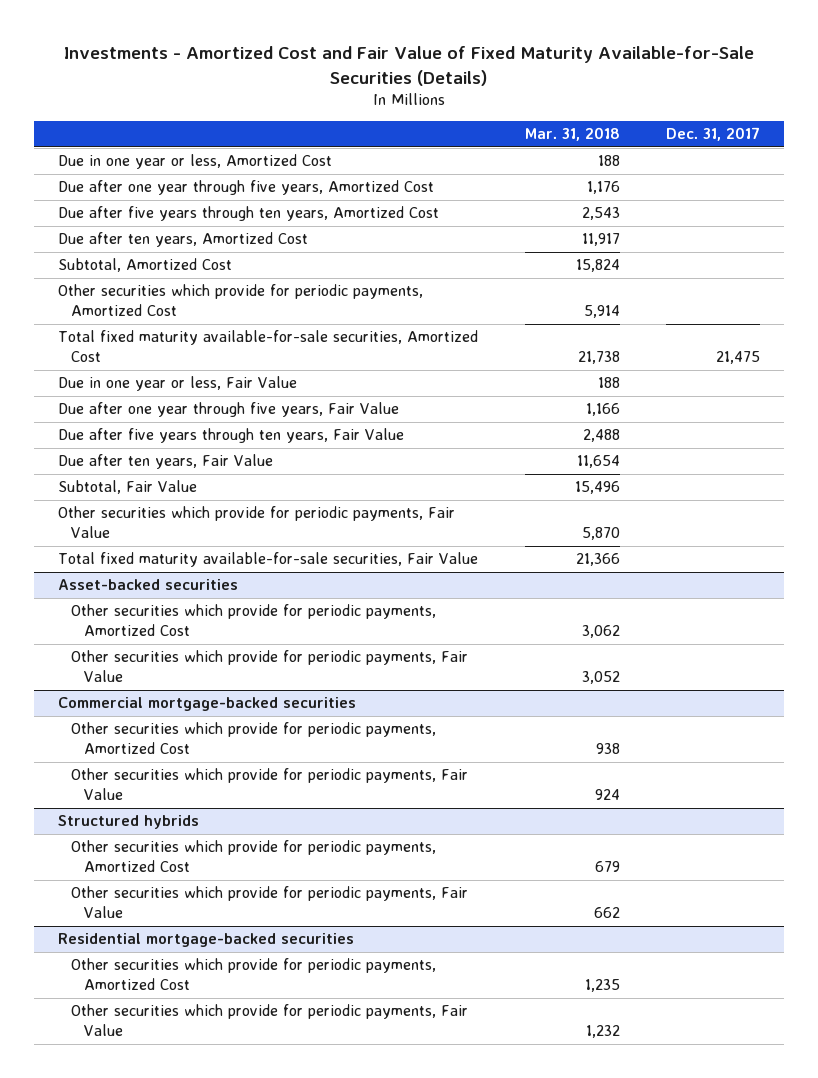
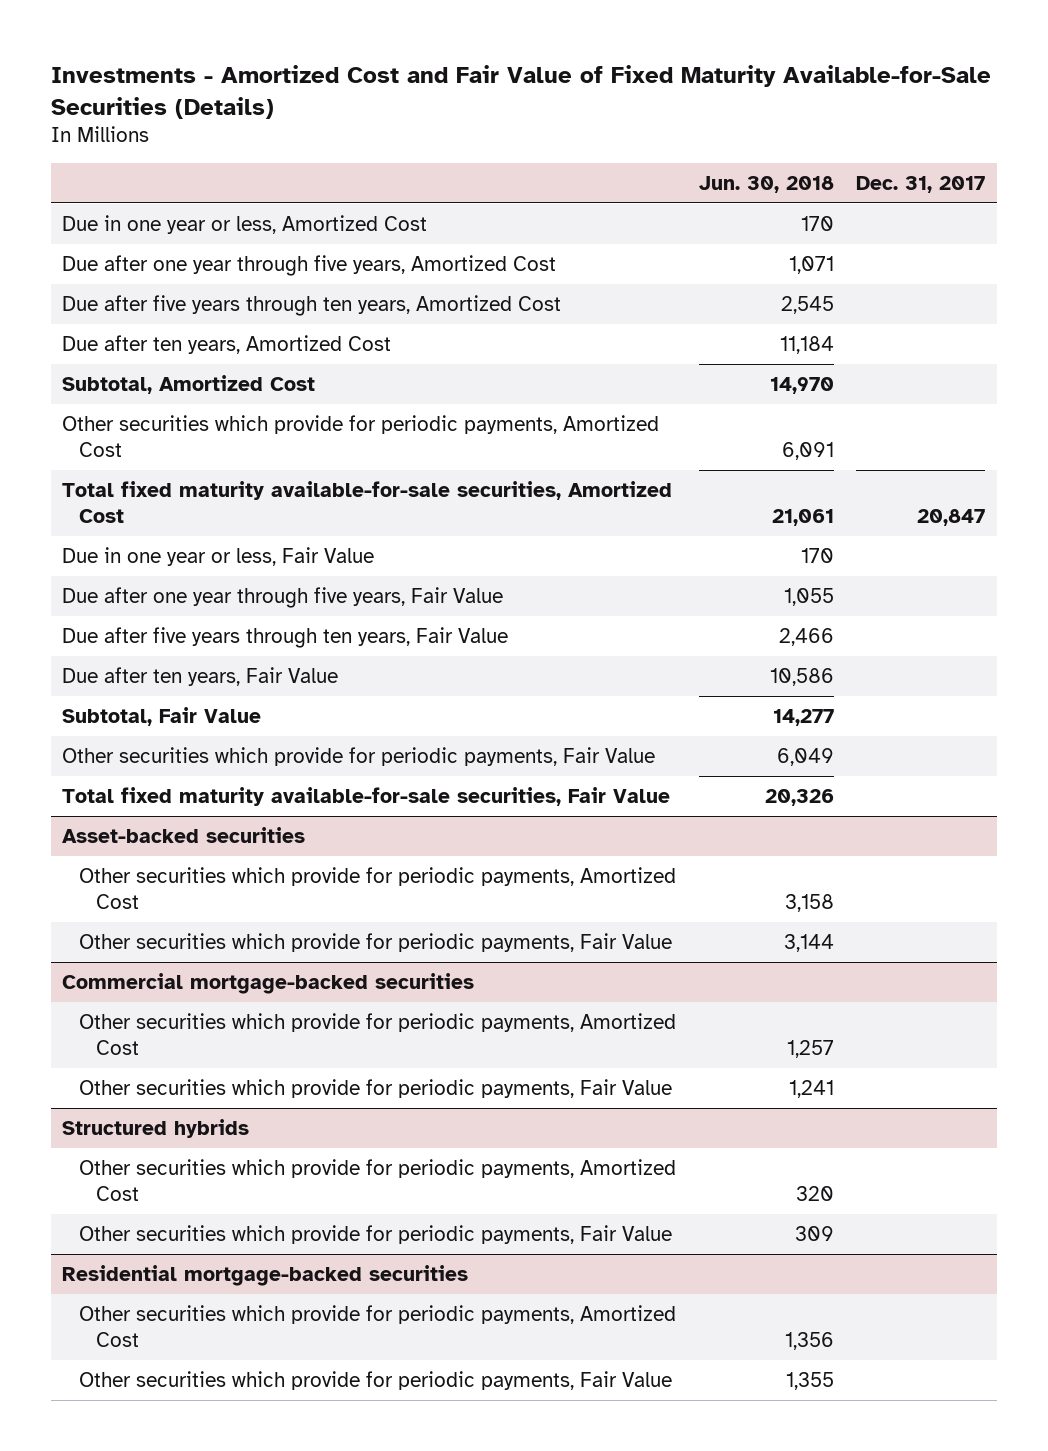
[524,127,620,142] Mar. 31, 2018 -> none
none -> [698,175,834,193] Jun. 30, 2018
[716,351,761,365] 21,475 -> [917,509,986,527] 20,847

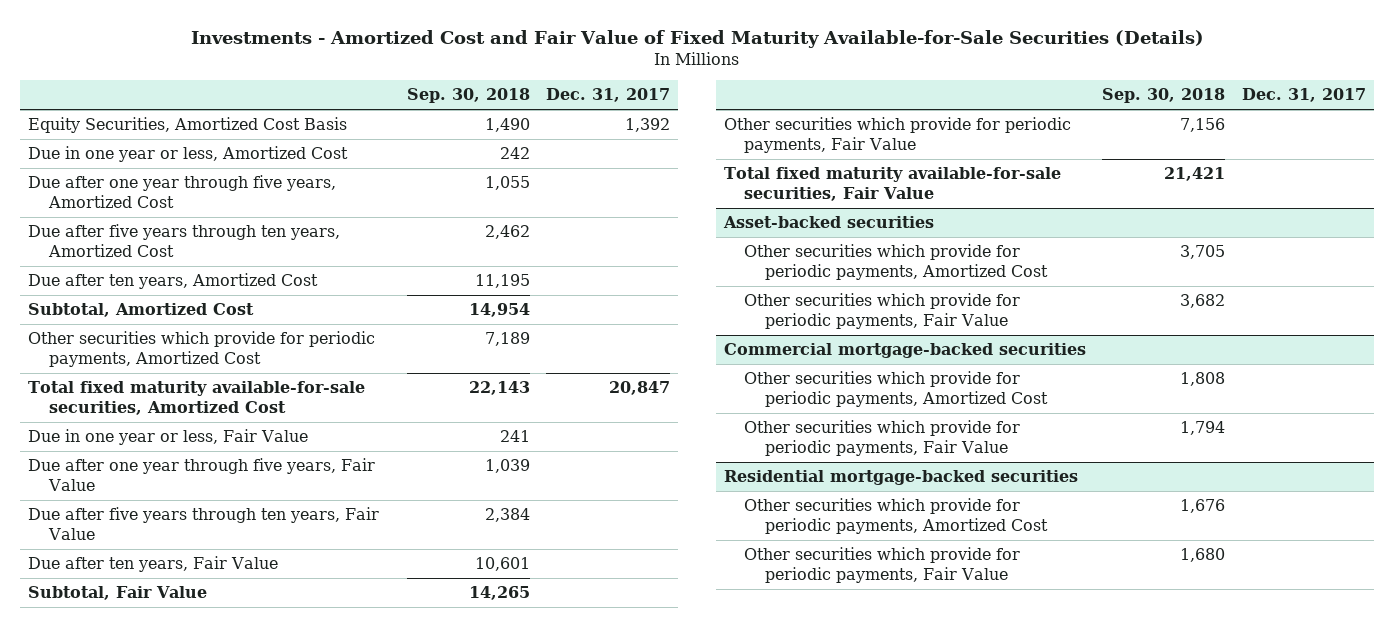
[698,175,834,193] Jun. 30, 2018 -> none
none -> [406,88,530,104] Sep. 30, 2018
none -> [28,117,348,134] Equity Securities, Amortized Cost Basis
[62,1118,250,1138] Structured hybrids -> none
[79,1158,677,1202] Other securities which provide for periodic payments, Amortized Cost -> none
[79,1224,673,1244] Other securities which provide for periodic payments, Fair Value -> none

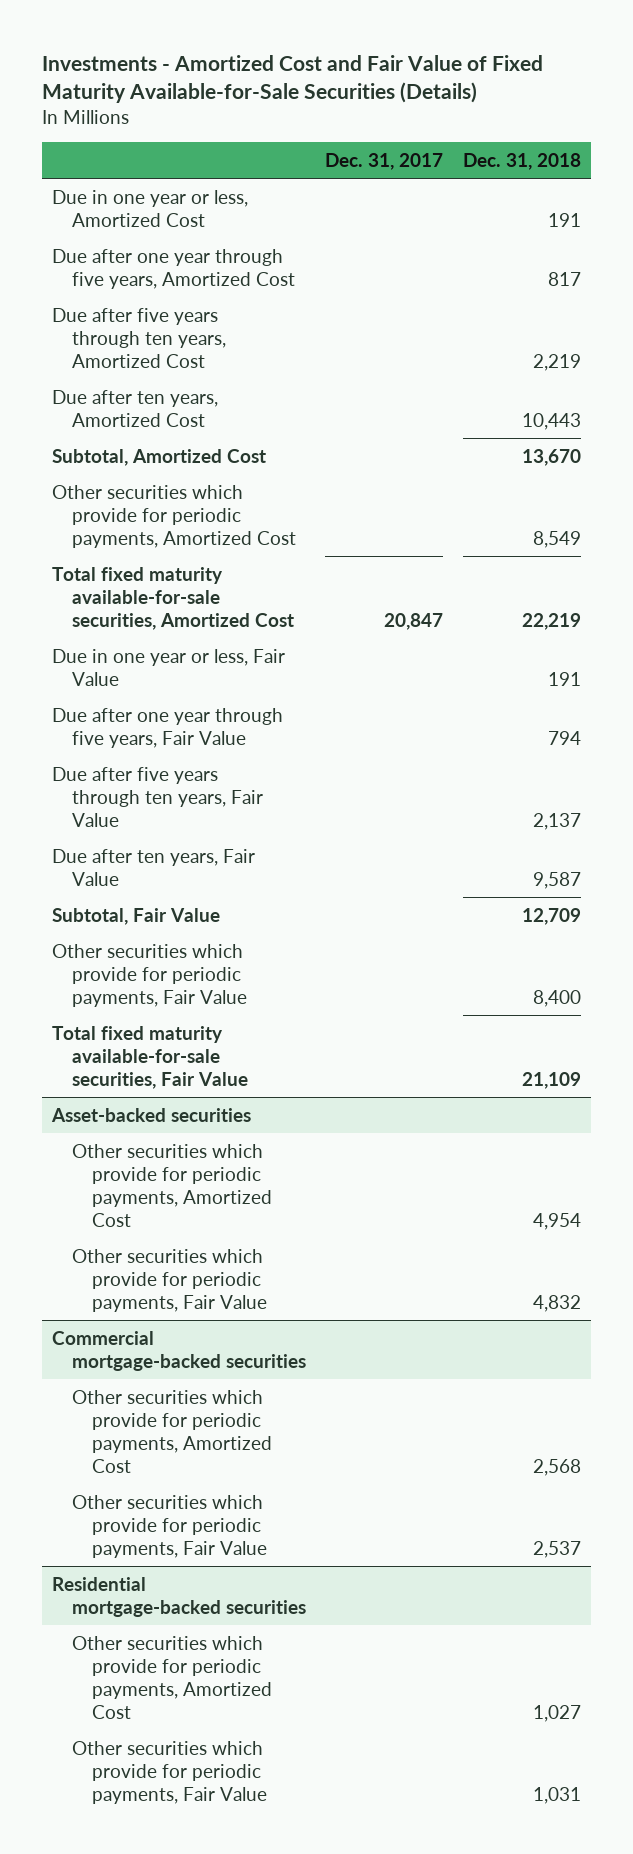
[406,88,530,104] Sep. 30, 2018 -> none
none -> [462,152,581,170] Dec. 31, 2018
[28,117,348,134] Equity Securities, Amortized Cost Basis -> none

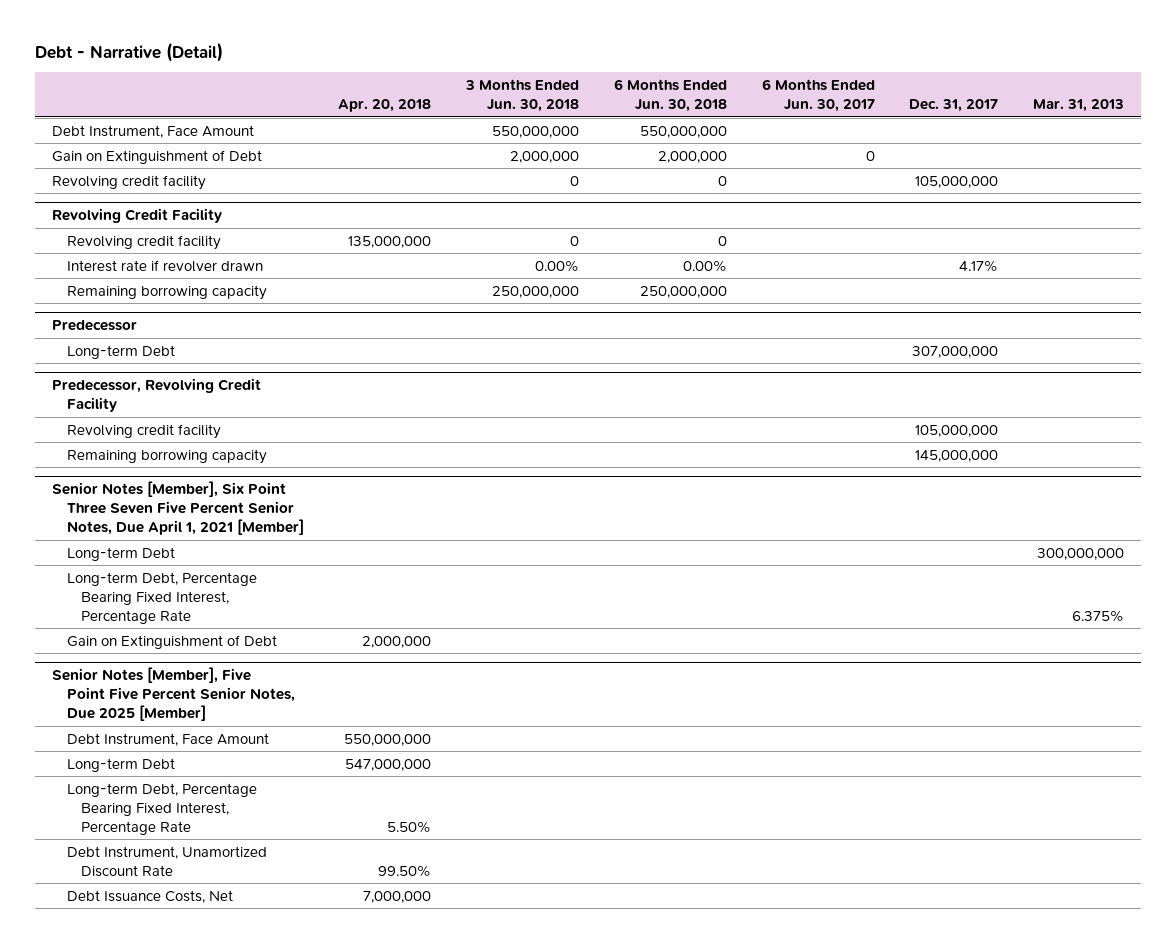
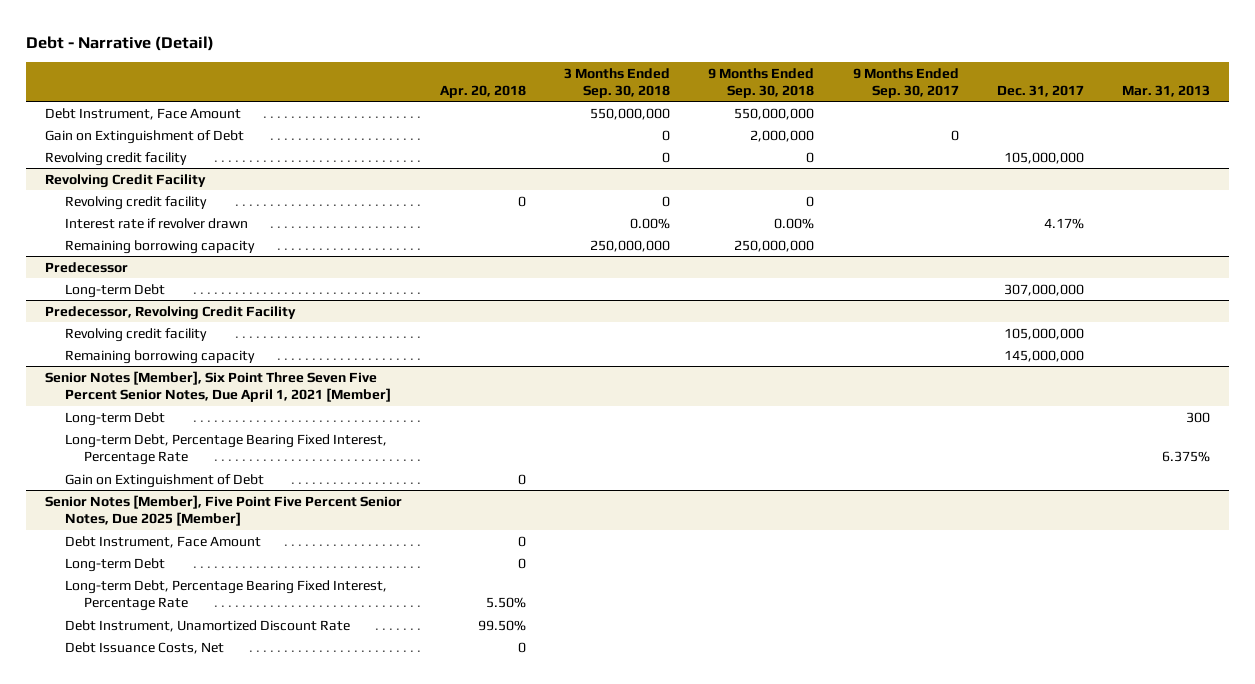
[465,79,580,113] 3 Months Ended Jun. 30, 2018 -> none
[613,79,727,113] 6 Months Ended Jun. 30, 2018 -> none
[761,79,875,113] 6 Months Ended Jun. 30, 2017 -> none
none -> [564,67,671,98] 3 Months Ended Sep. 30, 2018
none -> [708,67,815,98] 9 Months Ended Sep. 30, 2018
none -> [852,67,959,98] 9 Months Ended Sep. 30, 2017
[348,235,432,248] 135,000,000 -> [517,195,526,207] 0
[1037,547,1125,560] 300,000,000 -> [1186,411,1211,423] 300
[362,635,432,648] 2,000,000 -> [517,473,526,485] 0
[344,733,432,746] 550,000,000 -> [517,535,526,547] 0
[345,758,432,771] 547,000,000 -> [517,557,526,569] 0
[363,890,432,903] 7,000,000 -> [517,641,526,653] 0

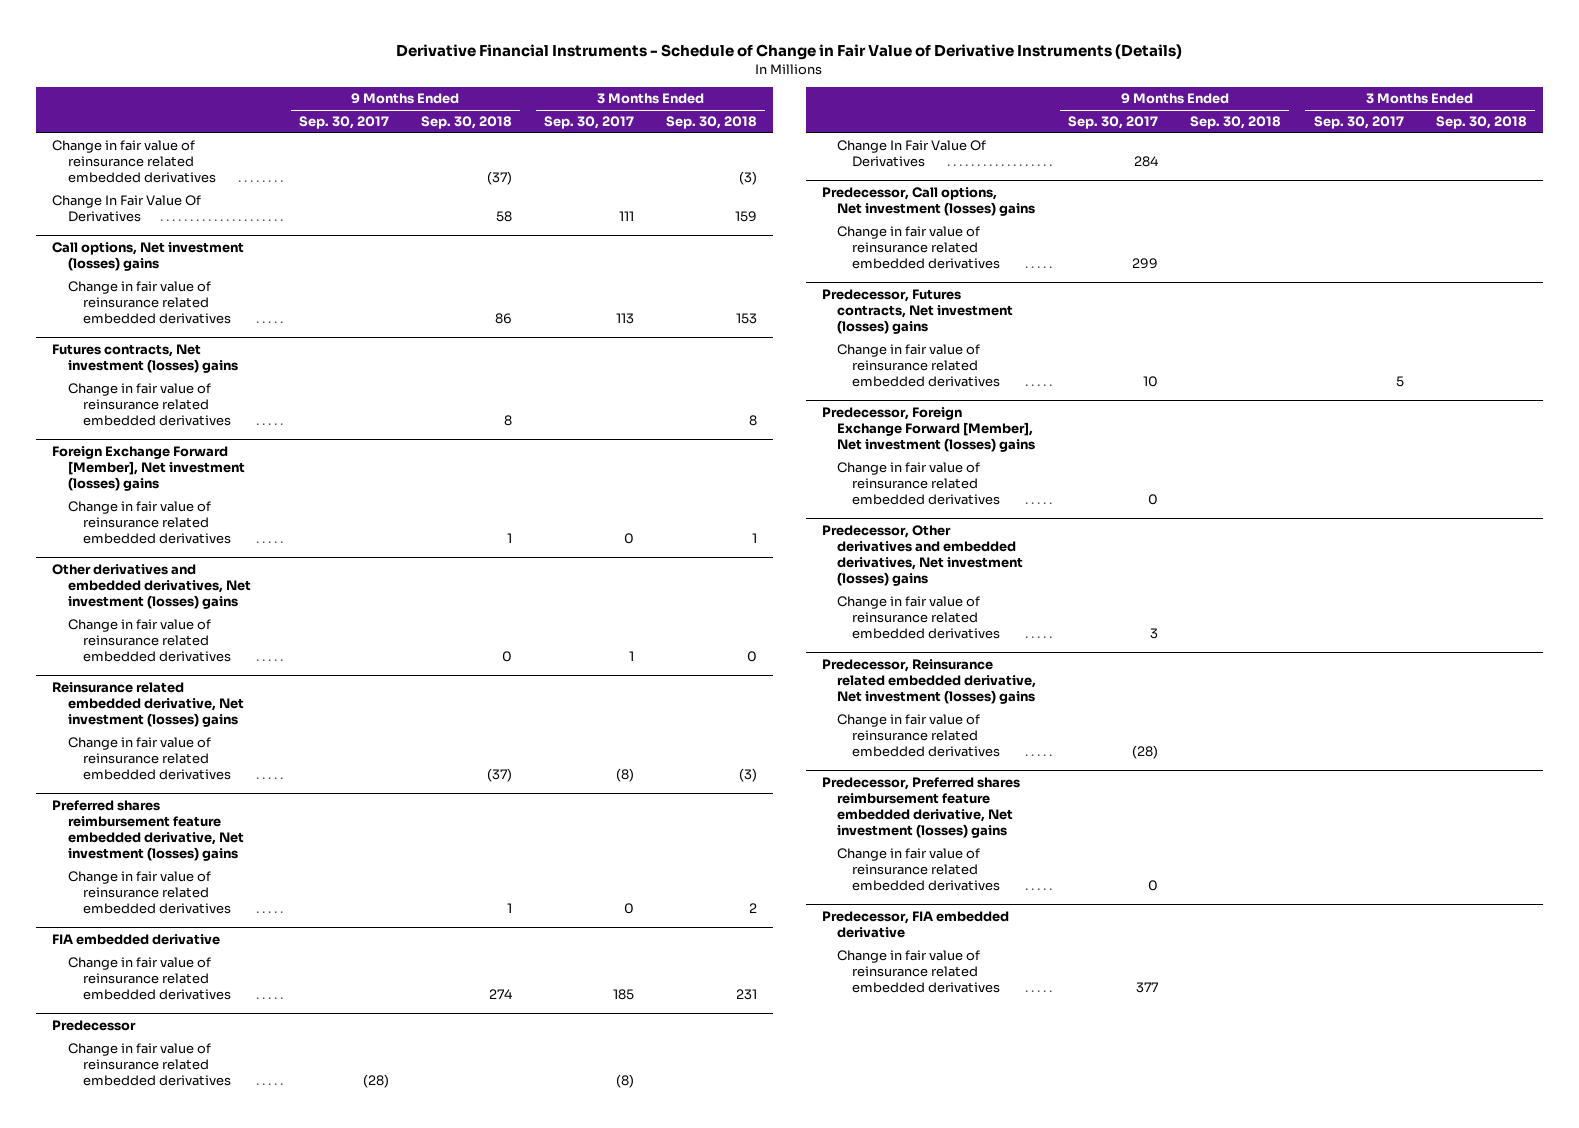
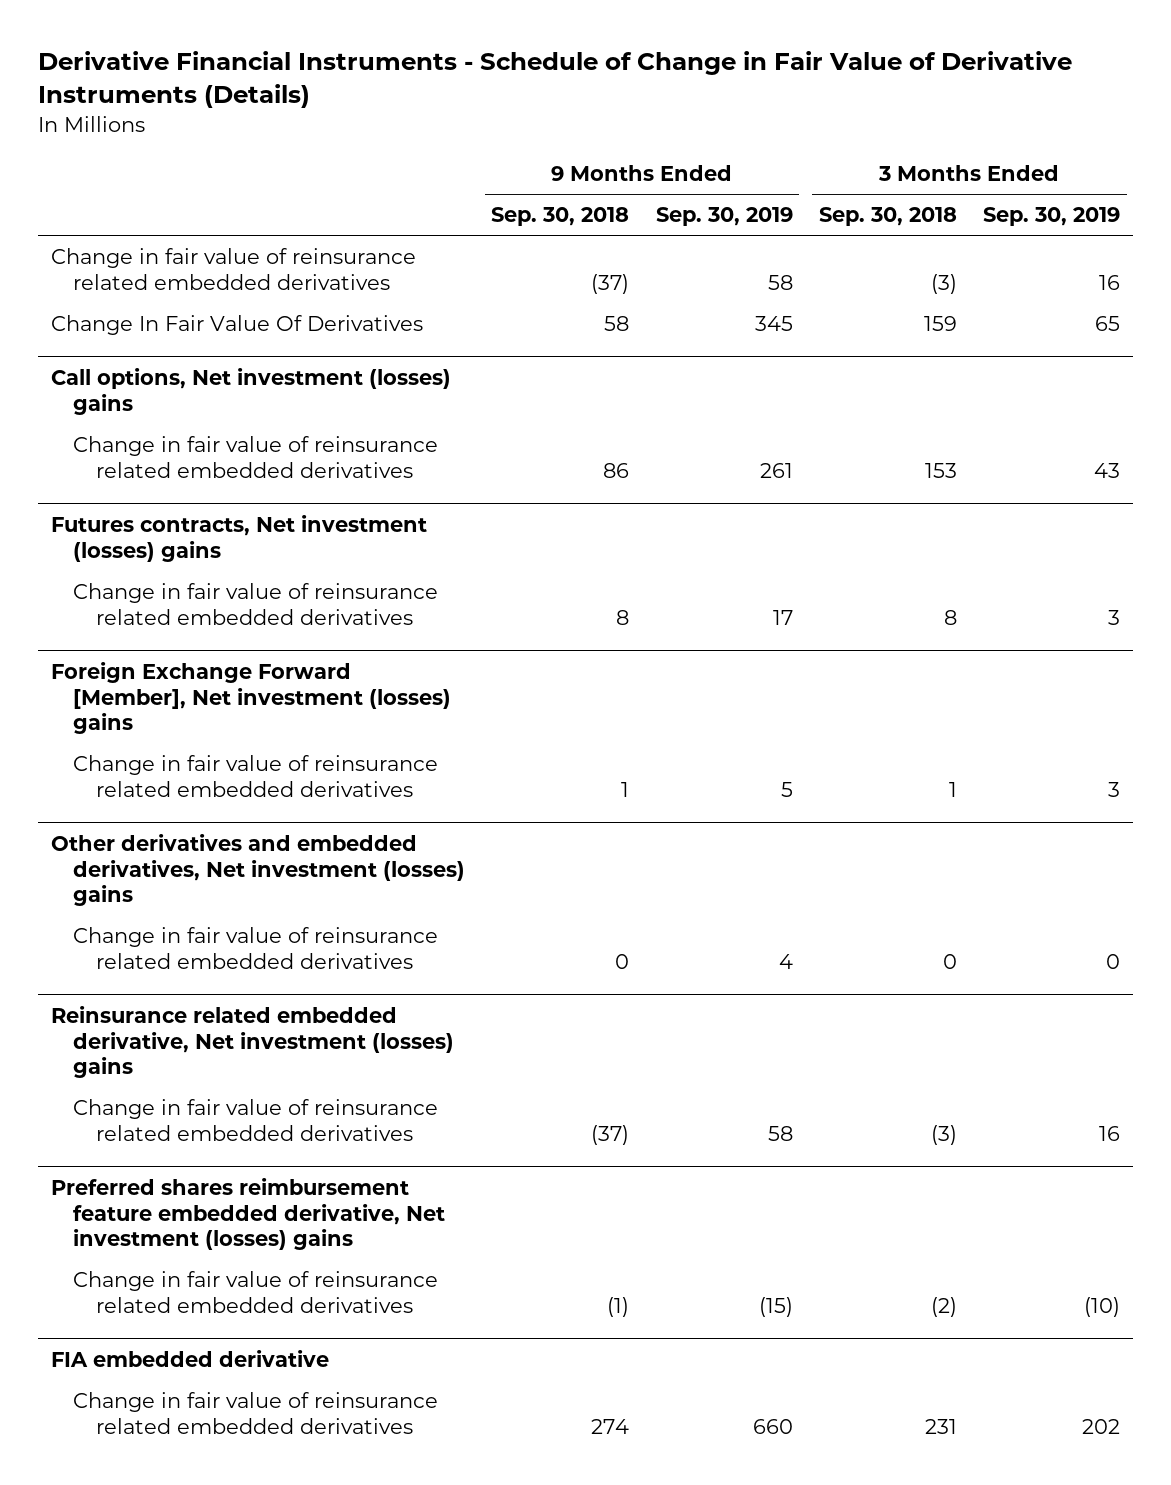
[298,116,389,130] Sep. 30, 2017 -> none
[543,116,634,130] Sep. 30, 2017 -> none
none -> [655,207,793,227] Sep. 30, 2019
none -> [982,207,1120,227] Sep. 30, 2019
[506,903,512,914] 1 -> [607,1296,630,1317] (1)
[749,903,758,914] 2 -> [930,1296,957,1317] (2)
[52,1020,137,1032] Predecessor -> none
[67,1043,231,1087] Change in fair value of reinsurance related embedded derivatives -> none
[837,140,987,168] Change In Fair Value Of Derivatives -> none
[821,187,1036,217] Predecessor, Call options, Net investment (losses) gains -> none
[837,226,1001,270] Change in fair value of reinsurance related embedded derivatives -> none
[821,289,1014,334] Predecessor, Futures contracts, Net investment (losses) gains -> none
[837,344,1001,388] Change in fair value of reinsurance related embedded derivatives -> none
[821,407,1036,452] Predecessor, Foreign Exchange Forward [Member], Net investment (losses) gains -> none
[837,462,1001,506] Change in fair value of reinsurance related embedded derivatives -> none
[821,525,1024,586] Predecessor, Other derivatives and embedded derivatives, Net investment (losses) gains -> none
[837,596,1001,640] Change in fair value of reinsurance related embedded derivatives -> none
[821,659,1037,704] Predecessor, Reinsurance related embedded derivative, Net investment (losses) gains -> none
[837,714,1001,758] Change in fair value of reinsurance related embedded derivatives -> none
[821,777,1020,838] Predecessor, Preferred shares reimbursement feature embedded derivative, Net investment (losses) gains -> none
[837,848,1001,892] Change in fair value of reinsurance related embedded derivatives -> none
[821,911,1009,939] Predecessor, FIA embedded derivative -> none
[837,950,1001,994] Change in fair value of reinsurance related embedded derivatives -> none

